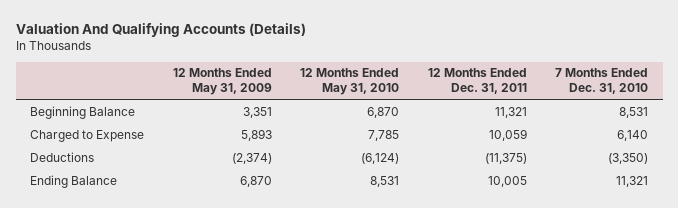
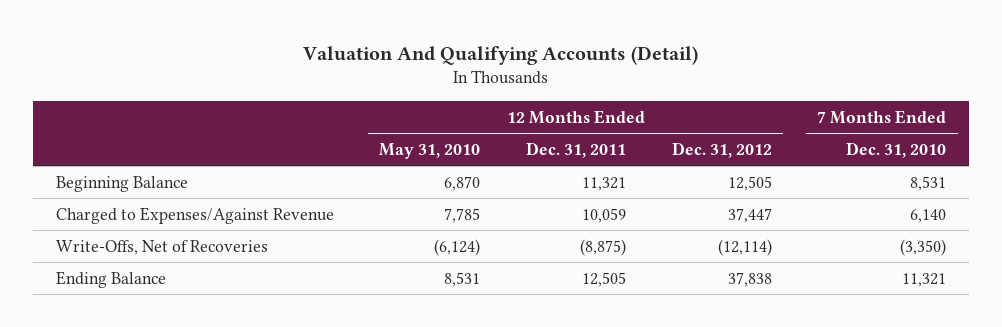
[15,23,306,38] Valuation And Qualifying Accounts (Details) -> [303,45,699,65] Valuation And Qualifying Accounts (Detail)
[172,68,272,96] 12 Months Ended May 31, 2009 -> none
none -> [671,141,772,158] Dec. 31, 2012
[29,151,94,162] Deductions -> none
[29,129,144,142] Charged to Expense -> [55,206,334,224] Charged to Expenses/Against Revenue
none -> [55,239,268,255] Write-Offs, Net of Recoveries
[487,175,527,187] 10,005 -> [582,271,627,287] 12,505

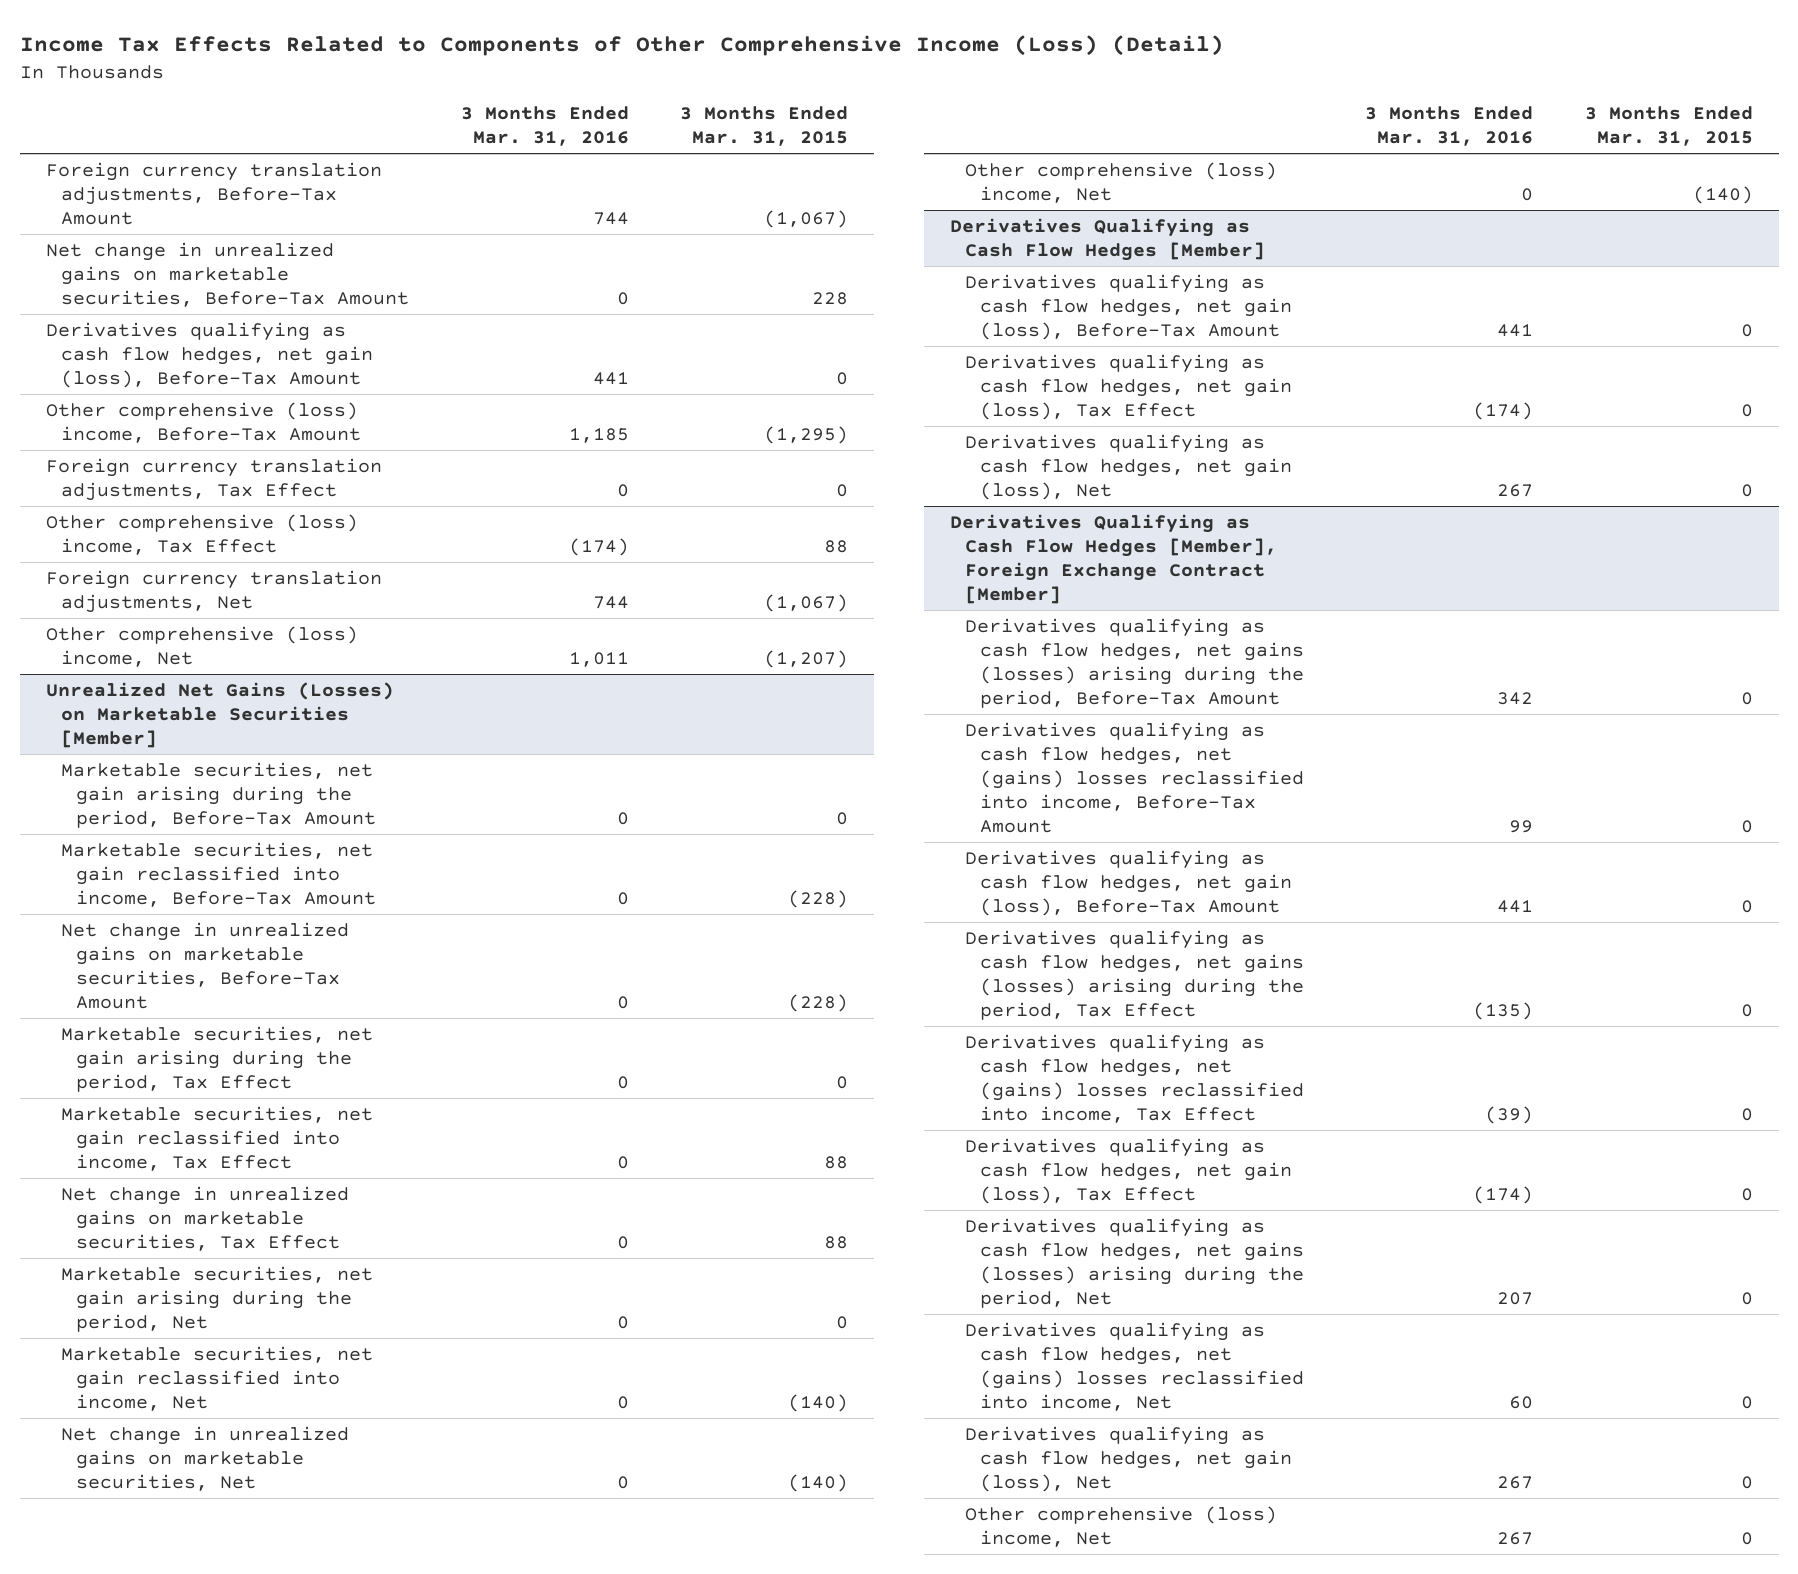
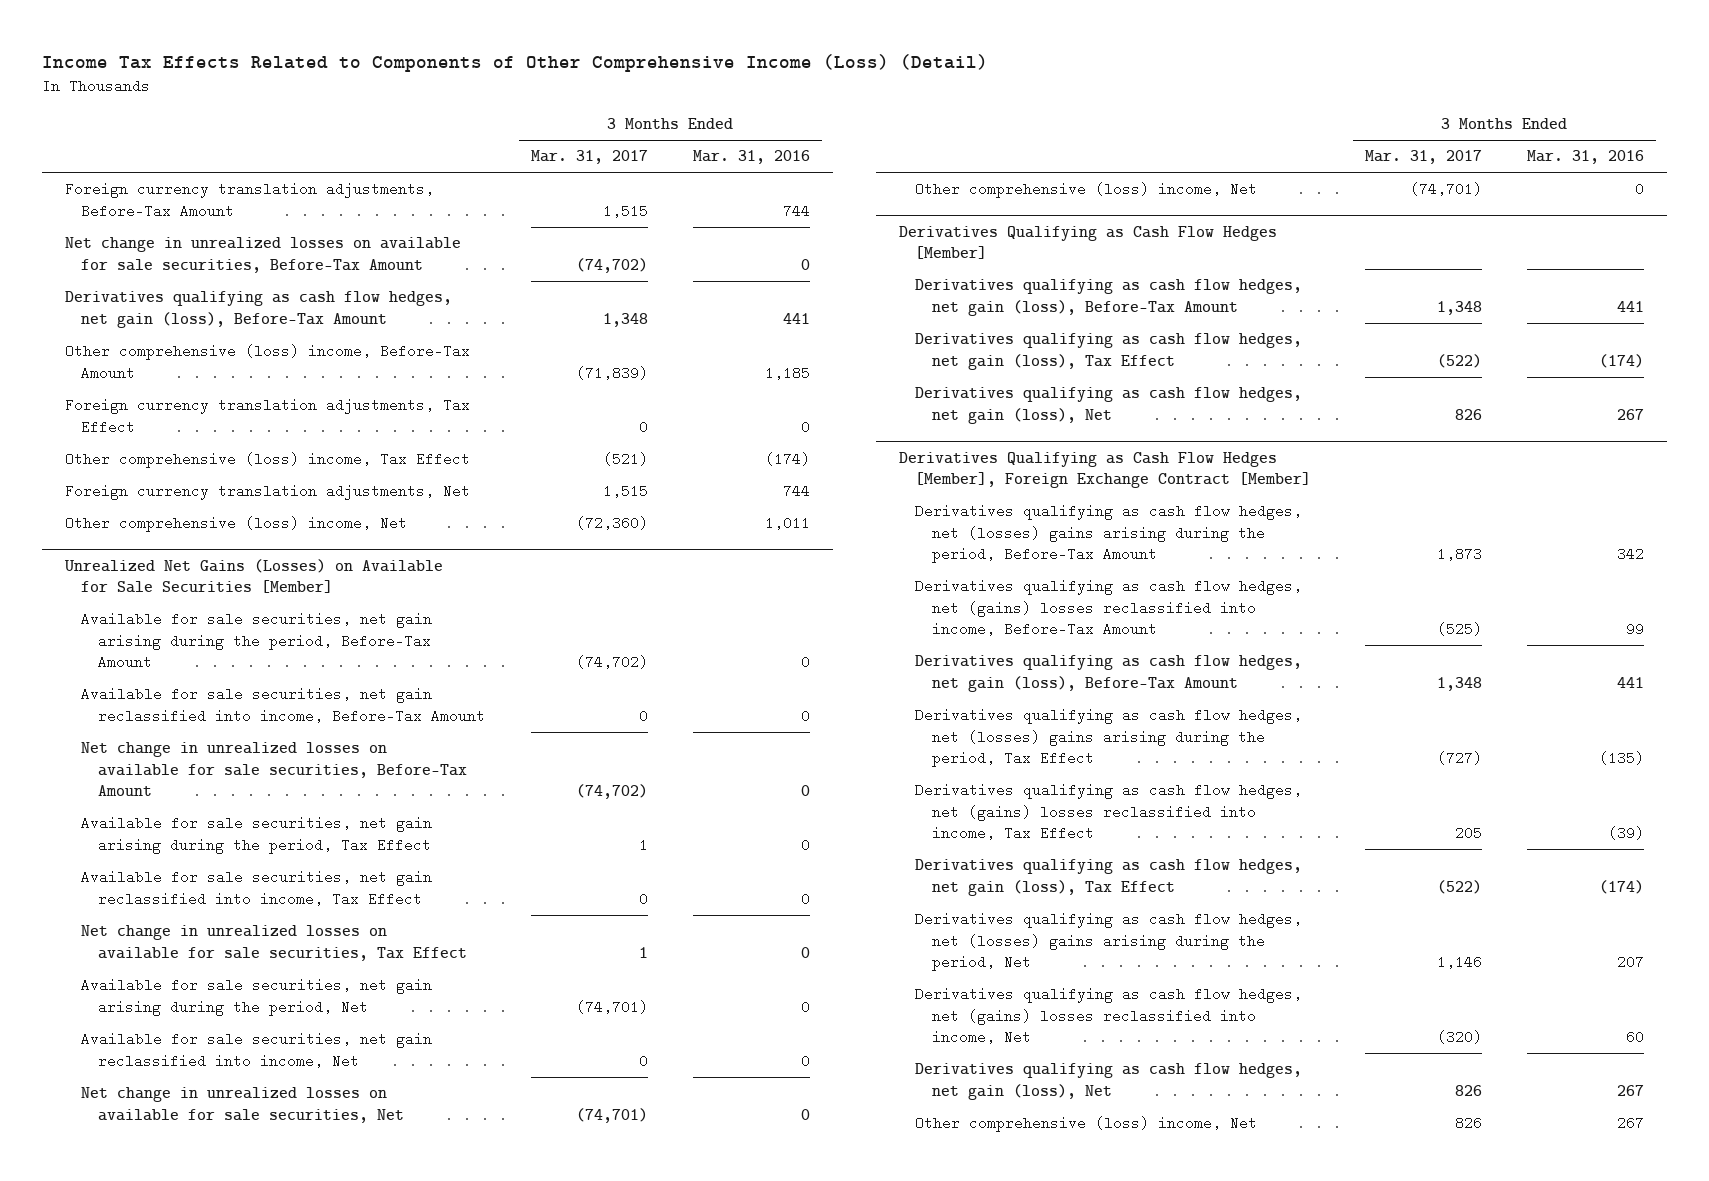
[680,106,849,147] 3 Months Ended Mar. 31, 2015 -> none
none -> [530,150,648,165] Mar. 31, 2017
[45,241,409,307] Net change in unrealized gains on marketable securities, Before-Tax Amount -> [64,237,461,273] Net change in unrealized losses on available for sale securities, Before-Tax Amount
[45,681,394,748] Unrealized Net Gains (Losses) on Marketable Securities [Member] -> [63,558,443,594] Unrealized Net Gains (Losses) on Available for Sale Securities [Member]
[60,761,376,828] Marketable securities, net gain arising during the period, Before-Tax Amount -> [81,612,433,669] Available for sale securities, net gain arising during the period, Before-Tax Amount
[60,841,376,907] Marketable securities, net gain reclassified into income, Before-Tax Amount -> [81,687,485,723] Available for sale securities, net gain reclassified into income, Before-Tax Amount
[60,921,349,1009] Net change in unrealized gains on marketable securities, Before-Tax Amount -> [81,742,467,796] Net change in unrealized losses on available for sale securities, Before-Tax Amount
[60,1025,373,1092] Marketable securities, net gain arising during the period, Tax Effect -> [81,816,433,854] Available for sale securities, net gain arising during the period, Tax Effect
[60,1105,373,1171] Marketable securities, net gain reclassified into income, Tax Effect -> [81,870,433,906] Available for sale securities, net gain reclassified into income, Tax Effect
[60,1185,349,1251] Net change in unrealized gains on marketable securities, Tax Effect -> [81,925,467,961] Net change in unrealized losses on available for sale securities, Tax Effect
[60,1265,373,1332] Marketable securities, net gain arising during the period, Net -> [81,978,433,1016] Available for sale securities, net gain arising during the period, Net
[60,1345,373,1411] Marketable securities, net gain reclassified into income, Net -> [81,1032,433,1068] Available for sale securities, net gain reclassified into income, Net
[60,1425,349,1491] Net change in unrealized gains on marketable securities, Net -> [81,1087,404,1123] Net change in unrealized losses on available for sale securities, Net
[965,617,1304,708] Derivatives qualifying as cash flow hedges, net gains (losses) arising during the period, Before-Tax Amount -> [915,504,1303,563] Derivatives qualifying as cash flow hedges, net (losses) gains arising during the period, Before-Tax Amount
[965,929,1304,1020] Derivatives qualifying as cash flow hedges, net gains (losses) arising during the period, Tax Effect -> [915,708,1303,767] Derivatives qualifying as cash flow hedges, net (losses) gains arising during the period, Tax Effect
[965,1217,1304,1308] Derivatives qualifying as cash flow hedges, net gains (losses) arising during the period, Net -> [915,912,1303,971] Derivatives qualifying as cash flow hedges, net (losses) gains arising during the period, Net

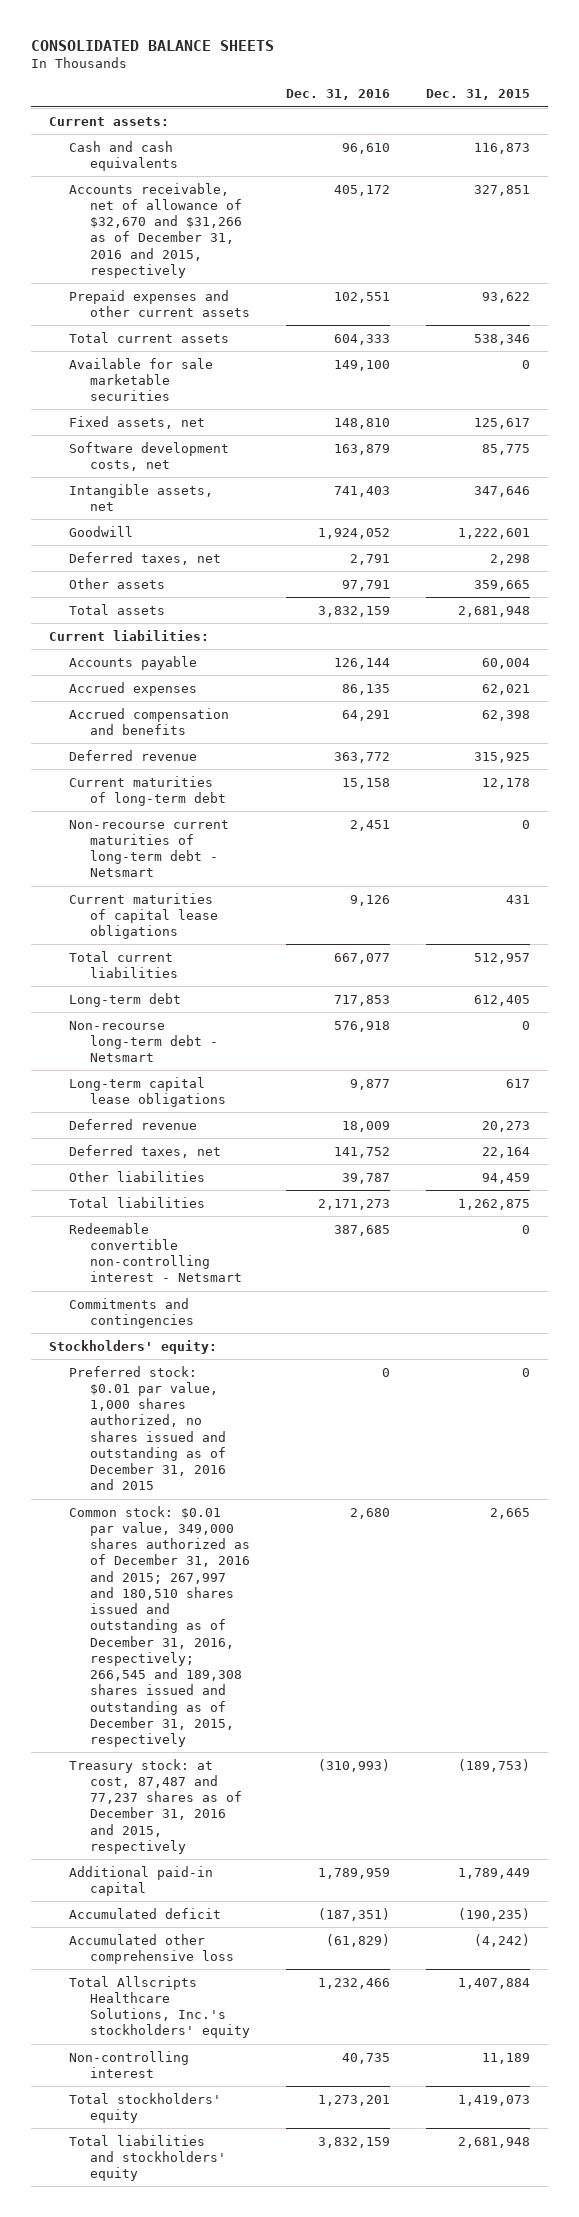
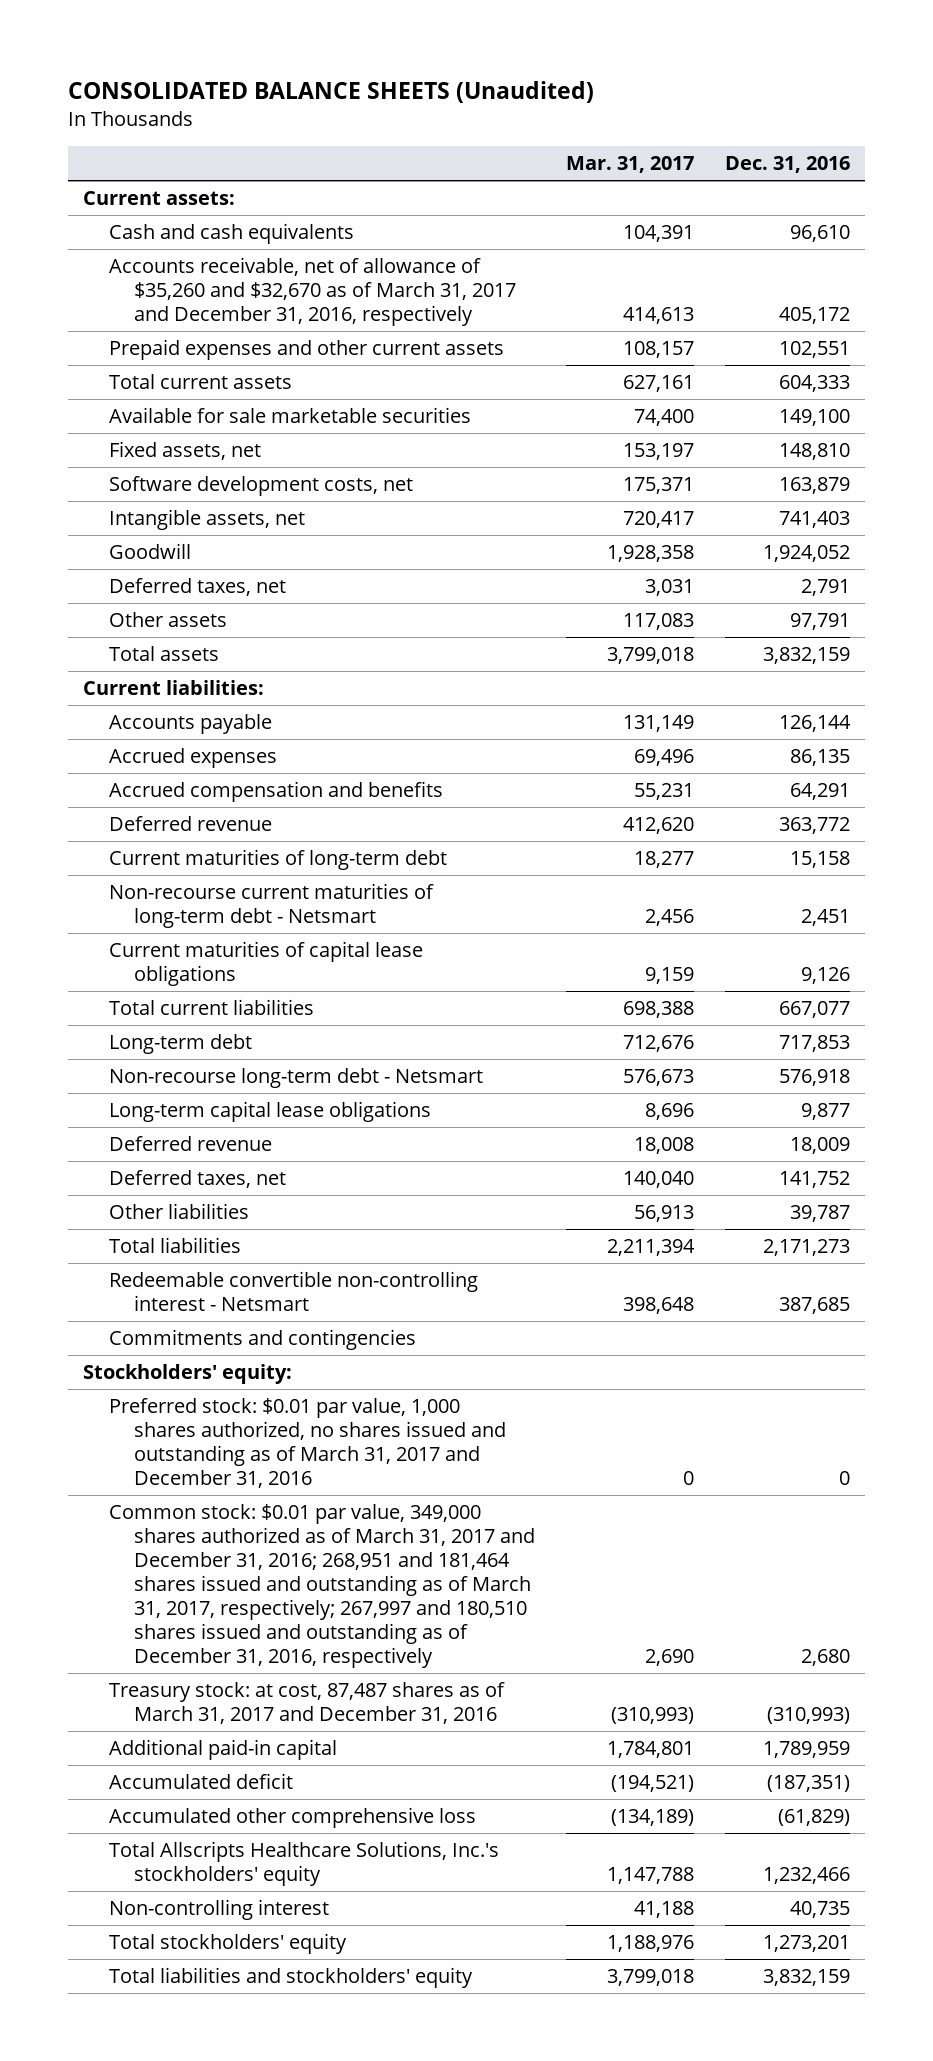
[31,39,275,51] CONSOLIDATED BALANCE SHEETS -> [67,80,594,103] CONSOLIDATED BALANCE SHEETS (Unaudited)
[425,89,530,101] Dec. 31, 2015 -> none
none -> [566,156,695,174] Mar. 31, 2017
[69,182,242,278] Accounts receivable, net of allowance of $32,670 and $31,266 as of December 31, 2016 and 2015, respectively -> [108,257,517,327] Accounts receivable, net of allowance of $35,260 and $32,670 as of March 31, 2017 and December 31, 2016, respectively
[69,1365,226,1491] Preferred stock: $0.01 par value, 1,000 shares authorized, no shares issued and outstanding as of December 31, 2016 and 2015 -> [108,1398,507,1489] Preferred stock: $0.01 par value, 1,000 shares authorized, no shares issued and outstanding as of March 31, 2017 and December 31, 2016
[69,1505,250,1748] Common stock: $0.01 par value, 349,000 shares authorized as of December 31, 2016 and 2015; 267,997 and 180,510 shares issued and outstanding as of December 31, 2016, respectively; 266,545 and 189,308 shares issued and outstanding as of December 31, 2015, respectively -> [108,1504,536,1669] Common stock: $0.01 par value, 349,000 shares authorized as of March 31, 2017 and December 31, 2016; 268,951 and 181,464 shares issued and outstanding as of March 31, 2017, respectively; 267,997 and 180,510 shares issued and outstanding as of December 31, 2016, respectively
[69,1758,242,1854] Treasury stock: at cost, 87,487 and 77,237 shares as of December 31, 2016 and 2015, respectively -> [108,1682,505,1725] Treasury stock: at cost, 87,487 shares as of March 31, 2017 and December 31, 2016

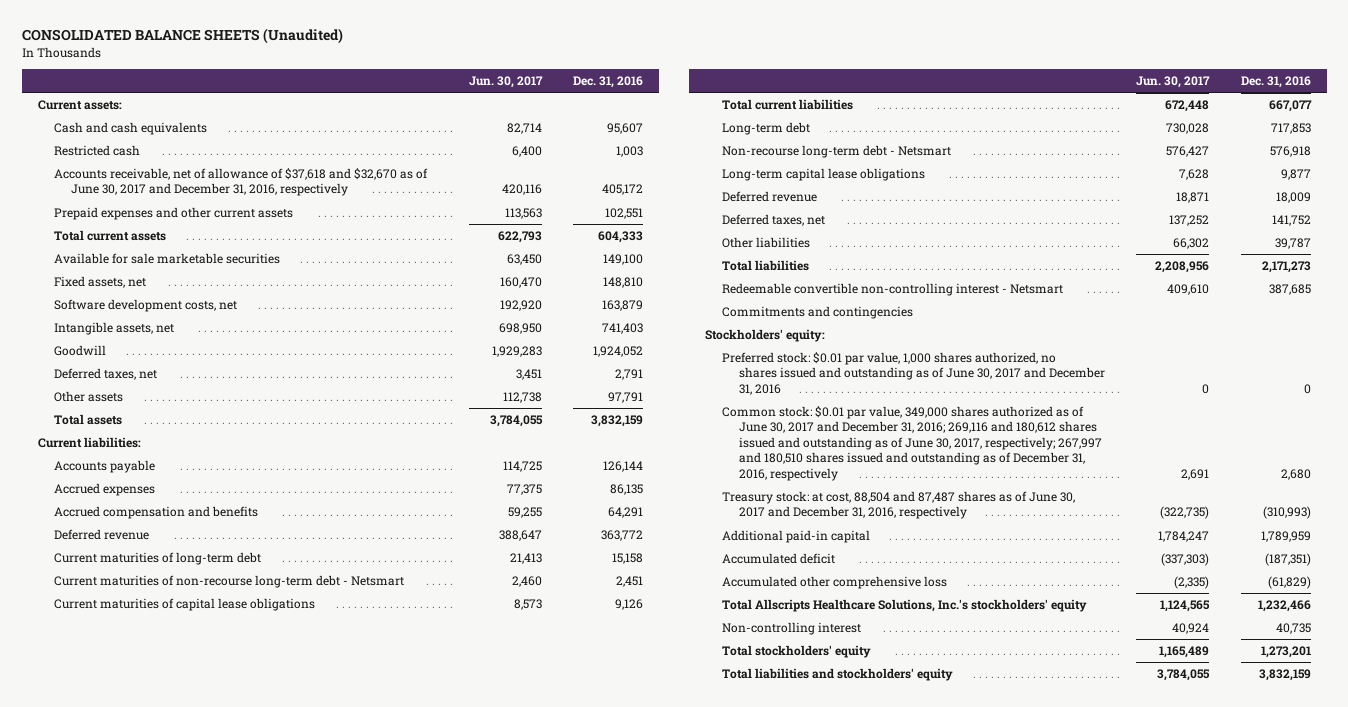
[566,156,695,174] Mar. 31, 2017 -> none
none -> [468,75,543,88] Jun. 30, 2017
[789,225,850,243] 96,610 -> [607,122,644,134] 95,607
none -> [54,144,141,156] Restricted cash
[108,257,517,327] Accounts receivable, net of allowance of $35,260 and $32,670 as of March 31, 2017 and December 31, 2016, respectively -> [54,167,429,197] Accounts receivable, net of allowance of $37,618 and $32,670 as of June 30, 2017 and December 31, 2016, respectively
[108,883,434,929] Non-recourse current maturities of long-term debt - Netsmart -> [54,574,405,588] Current maturities of non-recourse long-term debt - Netsmart
[108,1398,507,1489] Preferred stock: $0.01 par value, 1,000 shares authorized, no shares issued and outstanding as of March 31, 2017 and December 31, 2016 -> [721,351,1105,395] Preferred stock: $0.01 par value, 1,000 shares authorized, no shares issued and outstanding as of June 30, 2017 and December 31, 2016
[108,1504,536,1669] Common stock: $0.01 par value, 349,000 shares authorized as of March 31, 2017 and December 31, 2016; 268,951 and 181,464 shares issued and outstanding as of March 31, 2017, respectively; 267,997 and 180,510 shares issued and outstanding as of December 31, 2016, respectively -> [721,405,1102,481] Common stock: $0.01 par value, 349,000 shares authorized as of June 30, 2017 and December 31, 2016; 269,116 and 180,612 shares issued and outstanding as of June 30, 2017, respectively; 267,997 and 180,510 shares issued and outstanding as of December 31, 2016, respectively
[108,1682,505,1725] Treasury stock: at cost, 87,487 shares as of March 31, 2017 and December 31, 2016 -> [721,490,1075,520] Treasury stock: at cost, 88,504 and 87,487 shares as of June 30, 2017 and December 31, 2016, respectively

